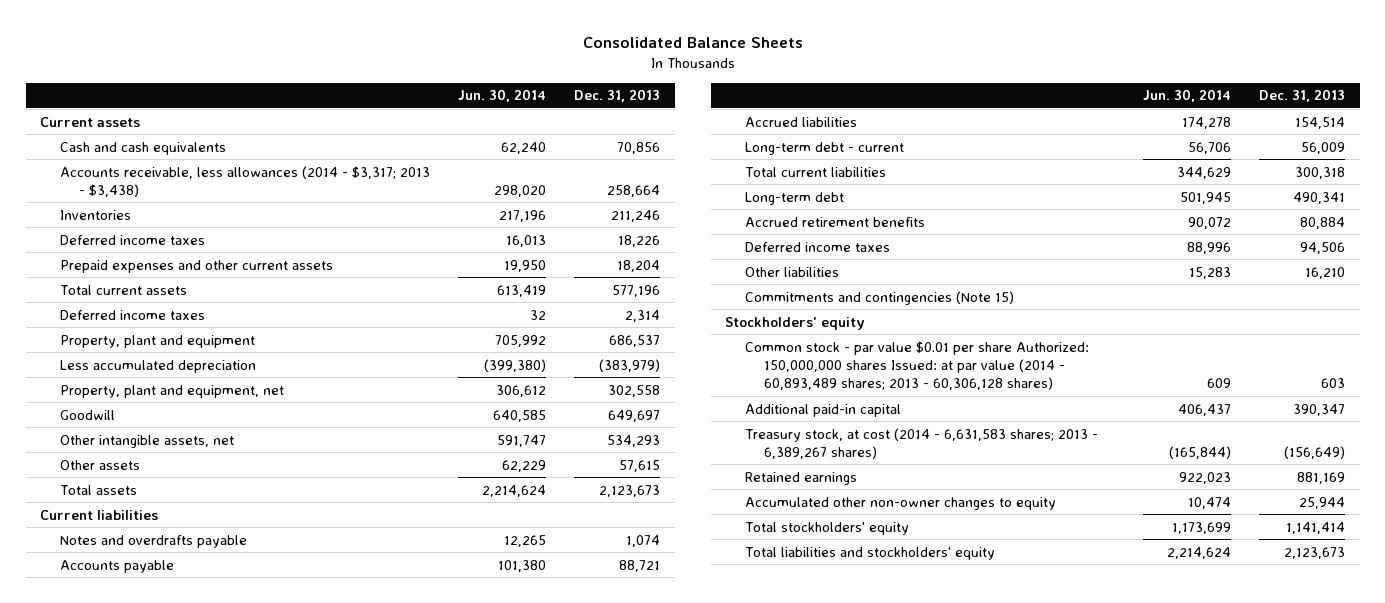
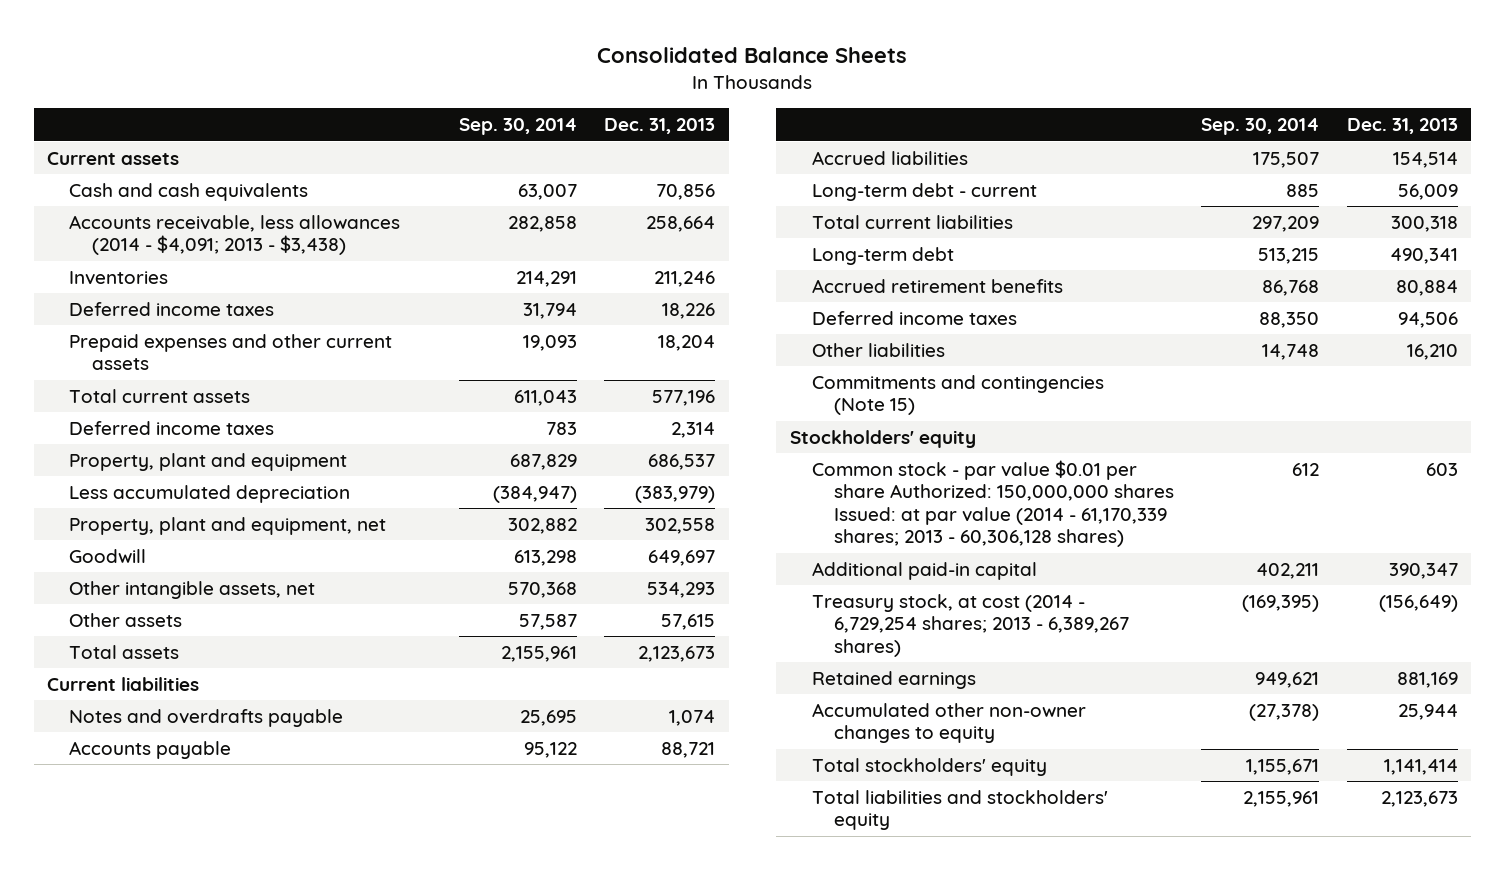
[458,89,547,103] Jun. 30, 2014 -> none
none -> [458,118,577,136] Sep. 30, 2014
[59,165,430,197] Accounts receivable, less allowances (2014 - $3,317; 2013 - $3,438) -> [69,214,401,256] Accounts receivable, less allowances (2014 - $4,091; 2013 - $3,438)
[744,340,1089,390] Common stock - par value $0.01 per share Authorized: 150,000,000 shares Issued: at par value (2014 - 60,893,489 shares; 2013 - 60,306,128 shares) -> [812,459,1175,548] Common stock - par value $0.01 per share Authorized: 150,000,000 shares Issued: at par value (2014 - 61,170,339 shares; 2013 - 60,306,128 shares)
[744,427,1098,459] Treasury stock, at cost (2014 - 6,631,583 shares; 2013 - 6,389,267 shares) -> [812,593,1130,657] Treasury stock, at cost (2014 - 6,729,254 shares; 2013 - 6,389,267 shares)

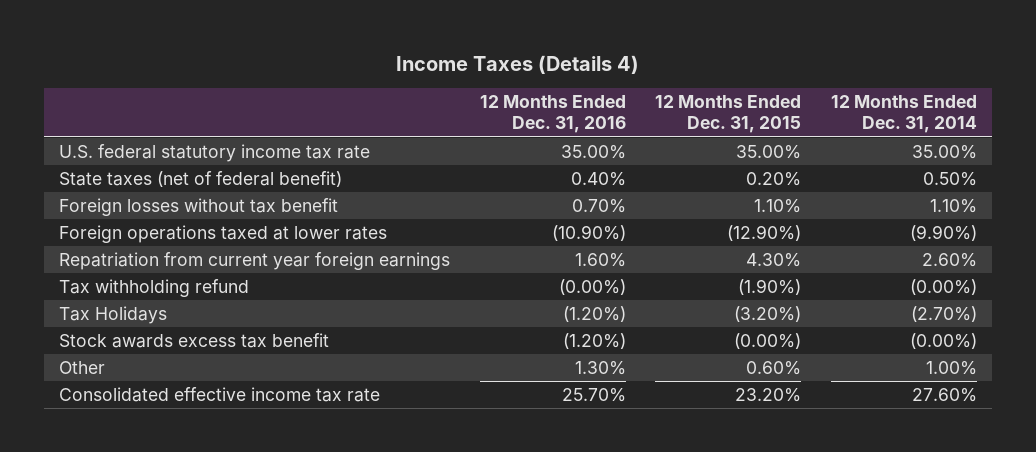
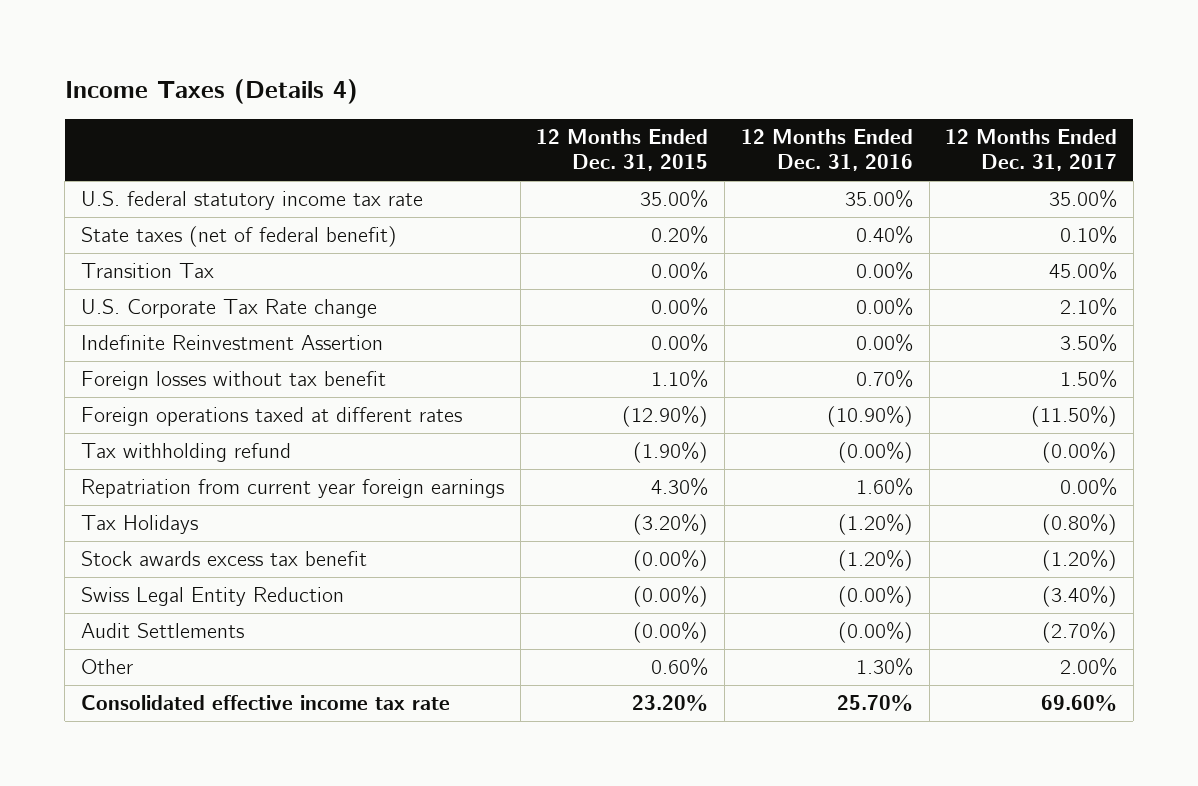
[831,94,978,134] 12 Months Ended Dec. 31, 2014 -> none
none -> [945,129,1118,172] 12 Months Ended Dec. 31, 2017
none -> [81,263,215,279] Transition Tax
none -> [81,299,378,319] U.S. Corporate Tax Rate change
none -> [81,335,384,351] Indefinite Reinvestment Assertion
[58,224,387,243] Foreign operations taxed at lower rates -> [81,407,463,427] Foreign operations taxed at different rates
[58,251,450,270] Repatriation from current year foreign earnings -> [81,479,505,499] Repatriation from current year foreign earnings
none -> [81,587,345,607] Swiss Legal Entity Reduction
none -> [81,623,245,639] Audit Settlements

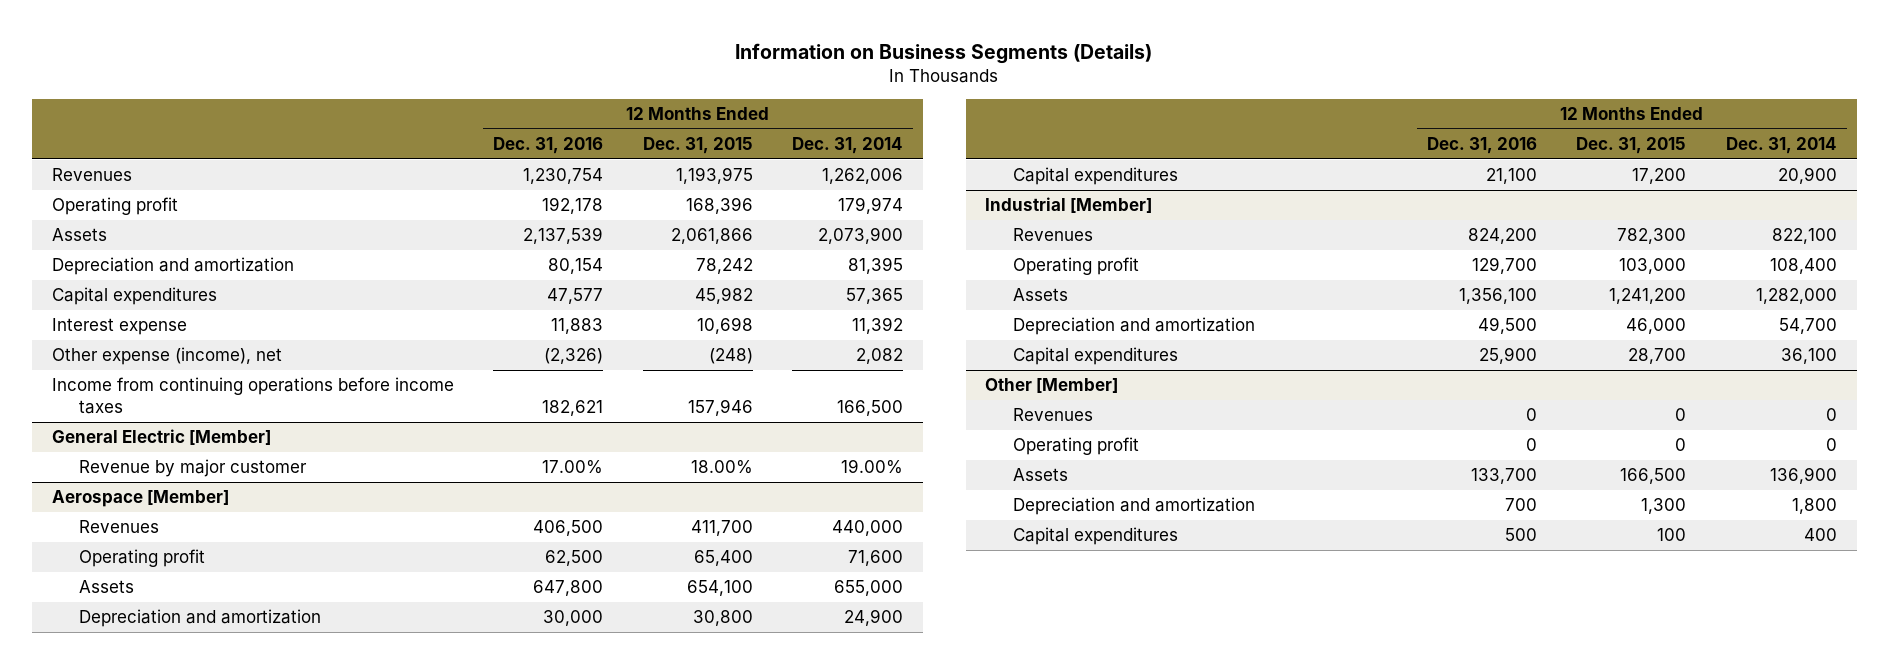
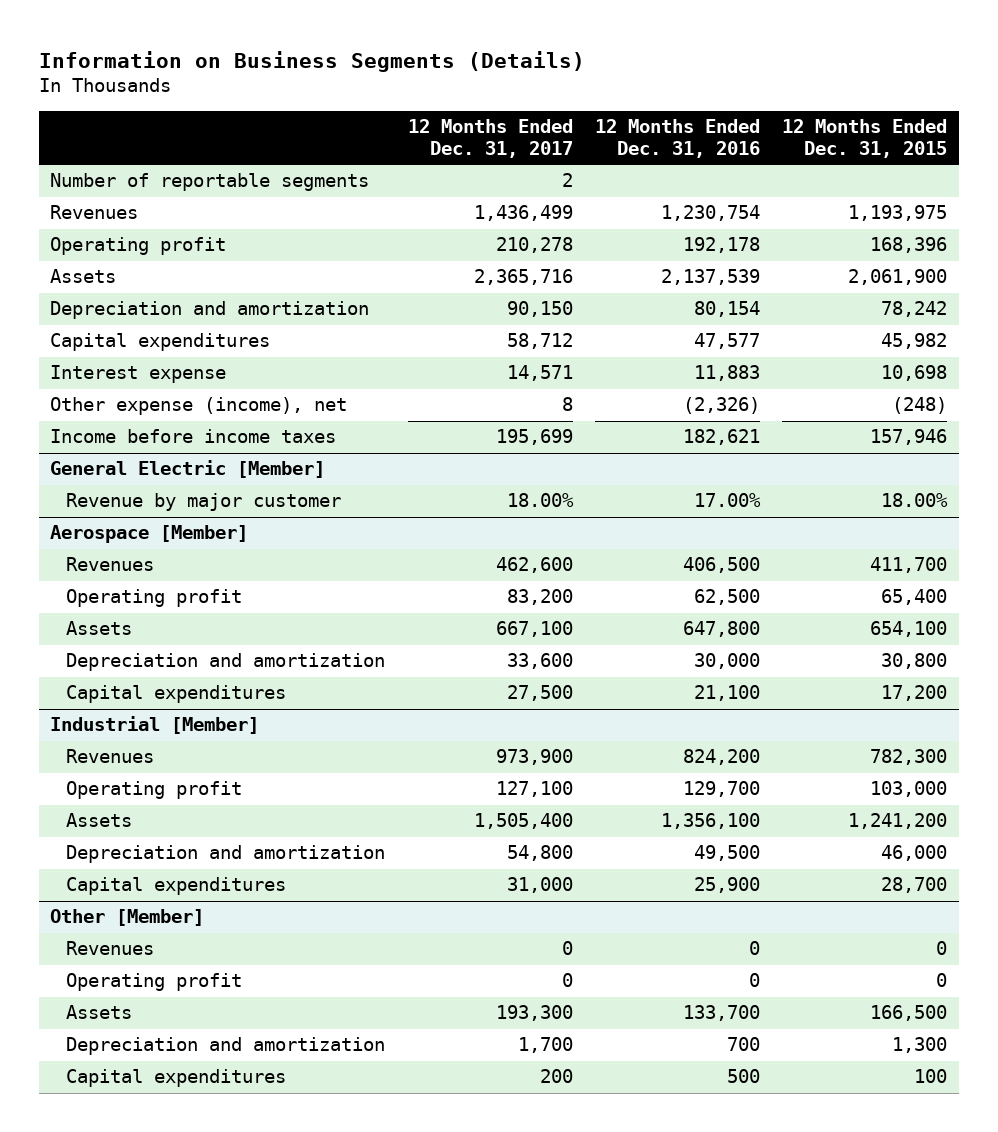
[792,136,904,154] Dec. 31, 2014 -> none
none -> [407,119,573,159] 12 Months Ended Dec. 31, 2017
none -> [50,173,370,192] Number of reportable segments
[670,228,753,245] 2,061,866 -> [848,269,948,286] 2,061,900
[51,377,454,415] Income from continuing operations before income taxes -> [50,429,337,444] Income before income taxes

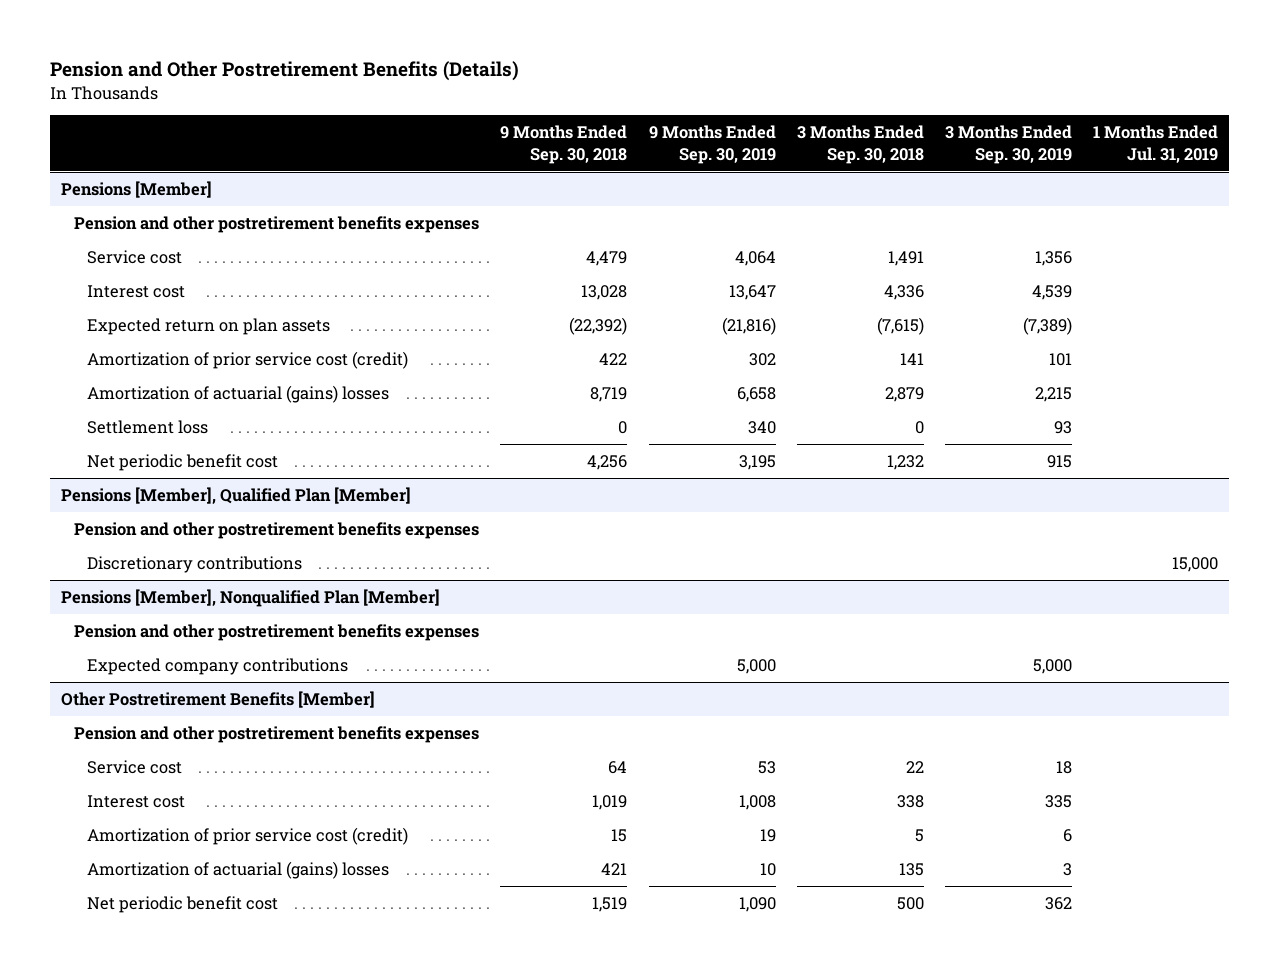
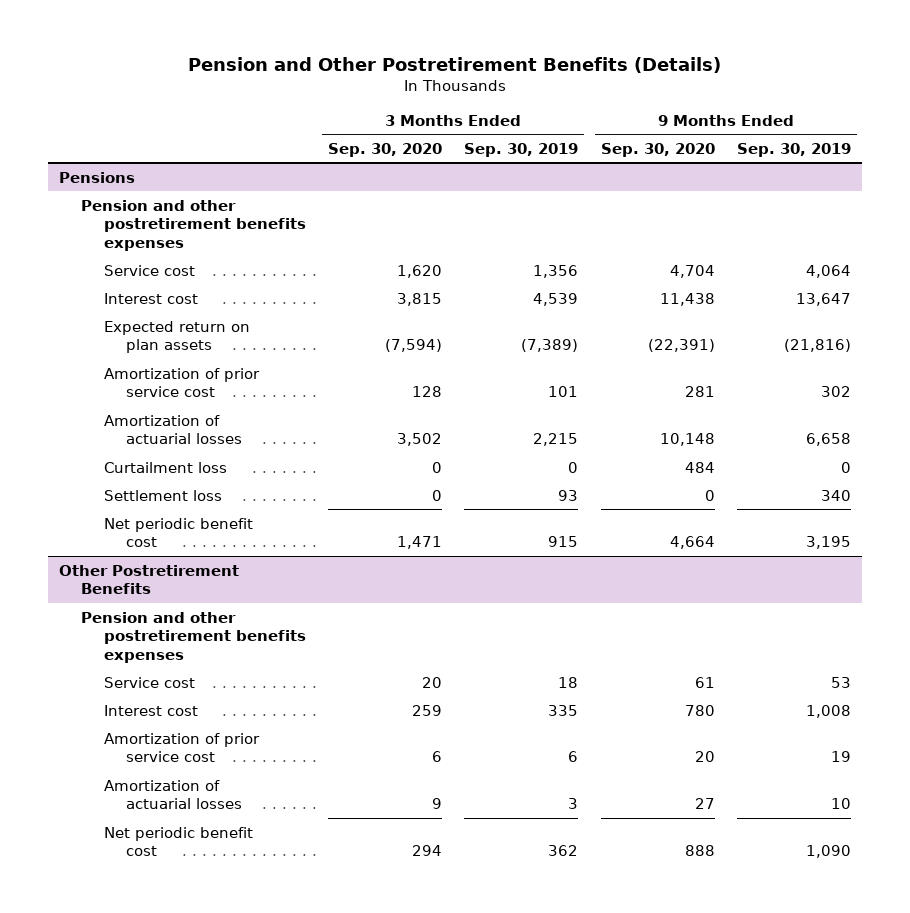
[500,125,628,164] 9 Months Ended Sep. 30, 2018 -> none
[796,125,924,164] 3 Months Ended Sep. 30, 2018 -> none
[1093,125,1219,163] 1 Months Ended Jul. 31, 2019 -> none
none -> [327,142,442,157] Sep. 30, 2020
none -> [600,142,715,157] Sep. 30, 2020
[60,181,212,199] Pensions [Member] -> [58,171,135,183] Pensions
[87,351,409,370] Amortization of prior service cost (credit) -> [103,367,260,398] Amortization of prior service cost
[87,385,390,404] Amortization of actuarial (gains) losses -> [103,414,243,445] Amortization of actuarial losses
none -> [103,461,227,473] Curtailment loss
[60,487,411,505] Pensions [Member], Qualified Plan [Member] -> none
[74,522,480,540] Pension and other postretirement benefits expenses -> none
[87,556,303,574] Discretionary contributions -> none
[60,589,440,608] Pensions [Member], Nonqualified Plan [Member] -> none
[74,624,480,642] Pension and other postretirement benefits expenses -> none
[87,658,349,676] Expected company contributions -> none
[60,691,375,709] Other Postretirement Benefits [Member] -> [58,564,239,595] Other Postretirement Benefits
[87,827,409,846] Amortization of prior service cost (credit) -> [103,732,260,763] Amortization of prior service cost
[87,861,390,880] Amortization of actuarial (gains) losses -> [103,779,243,810] Amortization of actuarial losses

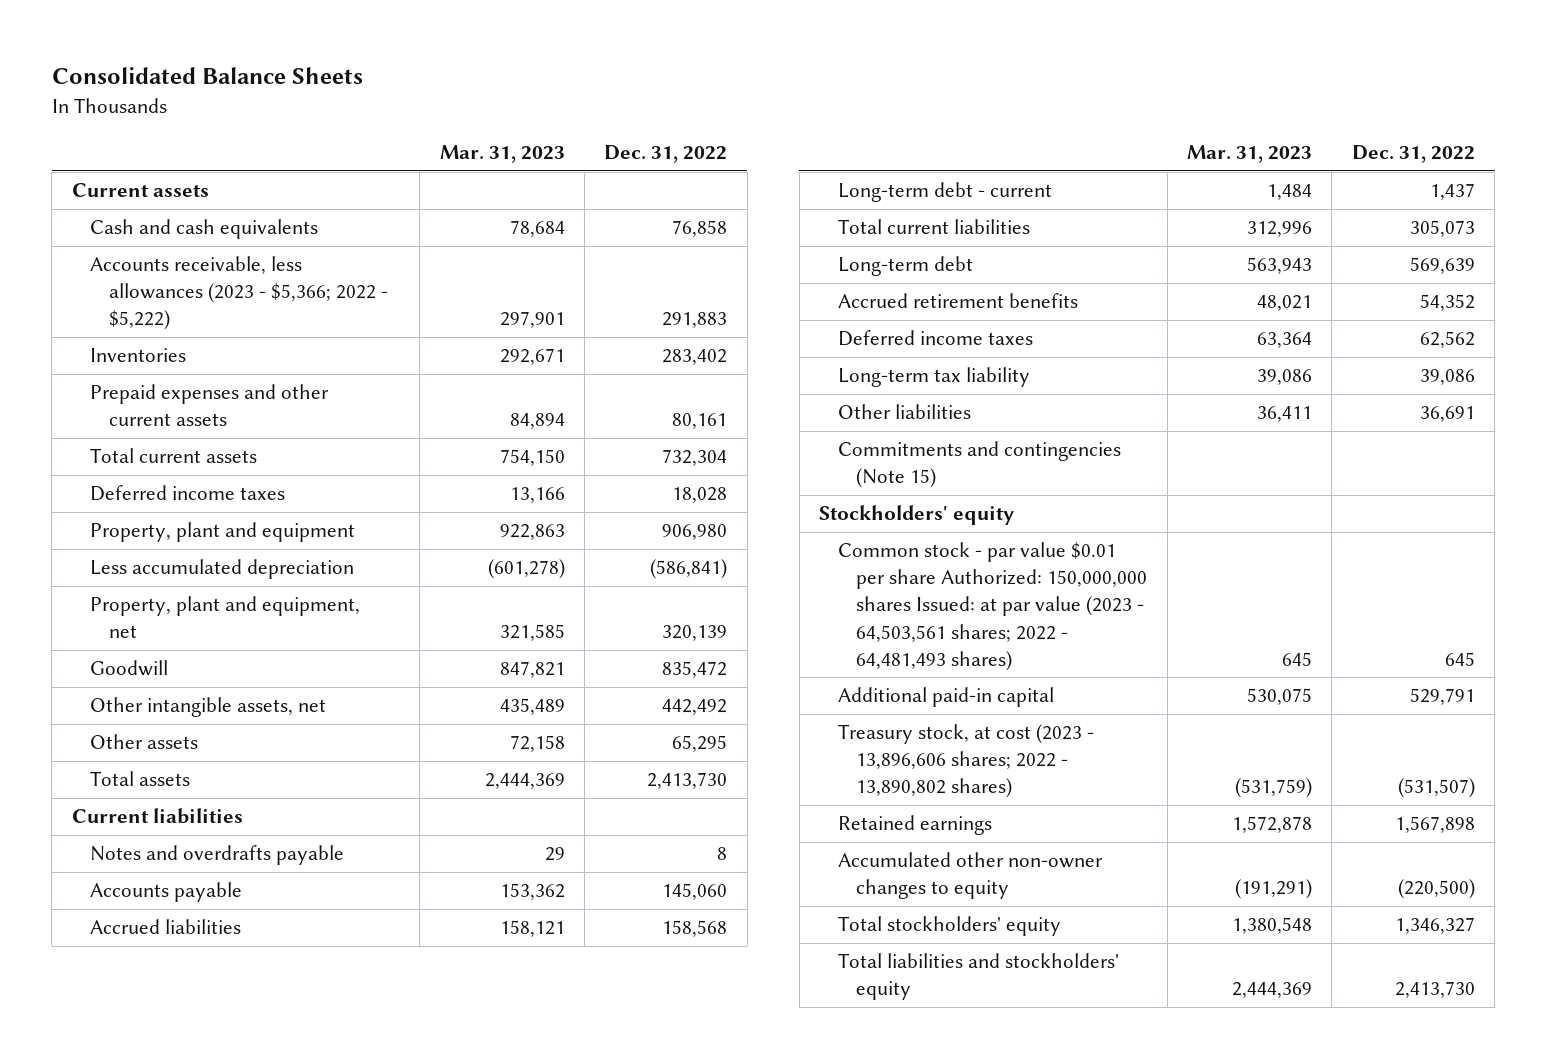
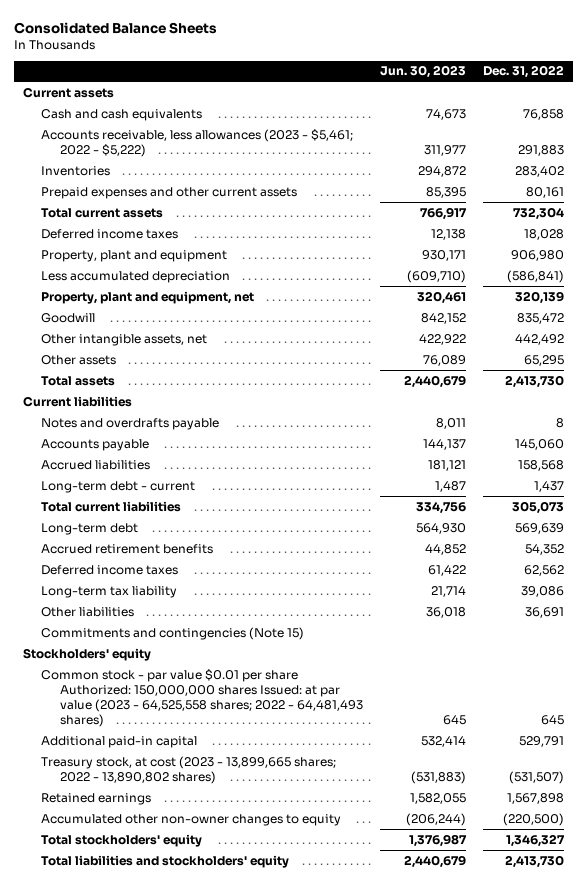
[439,144,565,163] Mar. 31, 2023 -> none
none -> [379,65,466,79] Jun. 30, 2023
[90,256,388,331] Accounts receivable, less allowances (2023 - $5,366; 2022 - $5,222) -> [41,128,354,157] Accounts receivable, less allowances (2023 - $5,461; 2022 - $5,222)
[837,542,1148,671] Common stock - par value $0.01 per share Authorized: 150,000,000 shares Issued: at par value (2023 - 64,503,561 shares; 2022 - 64,481,493 shares) -> [41,668,363,728] Common stock - par value $0.01 per share Authorized: 150,000,000 shares Issued: at par value (2023 - 64,525,558 shares; 2022 - 64,481,493 shares)
[837,724,1094,799] Treasury stock, at cost (2023 - 13,896,606 shares; 2022 - 13,890,802 shares) -> [41,755,337,784] Treasury stock, at cost (2023 - 13,899,665 shares; 2022 - 13,890,802 shares)

